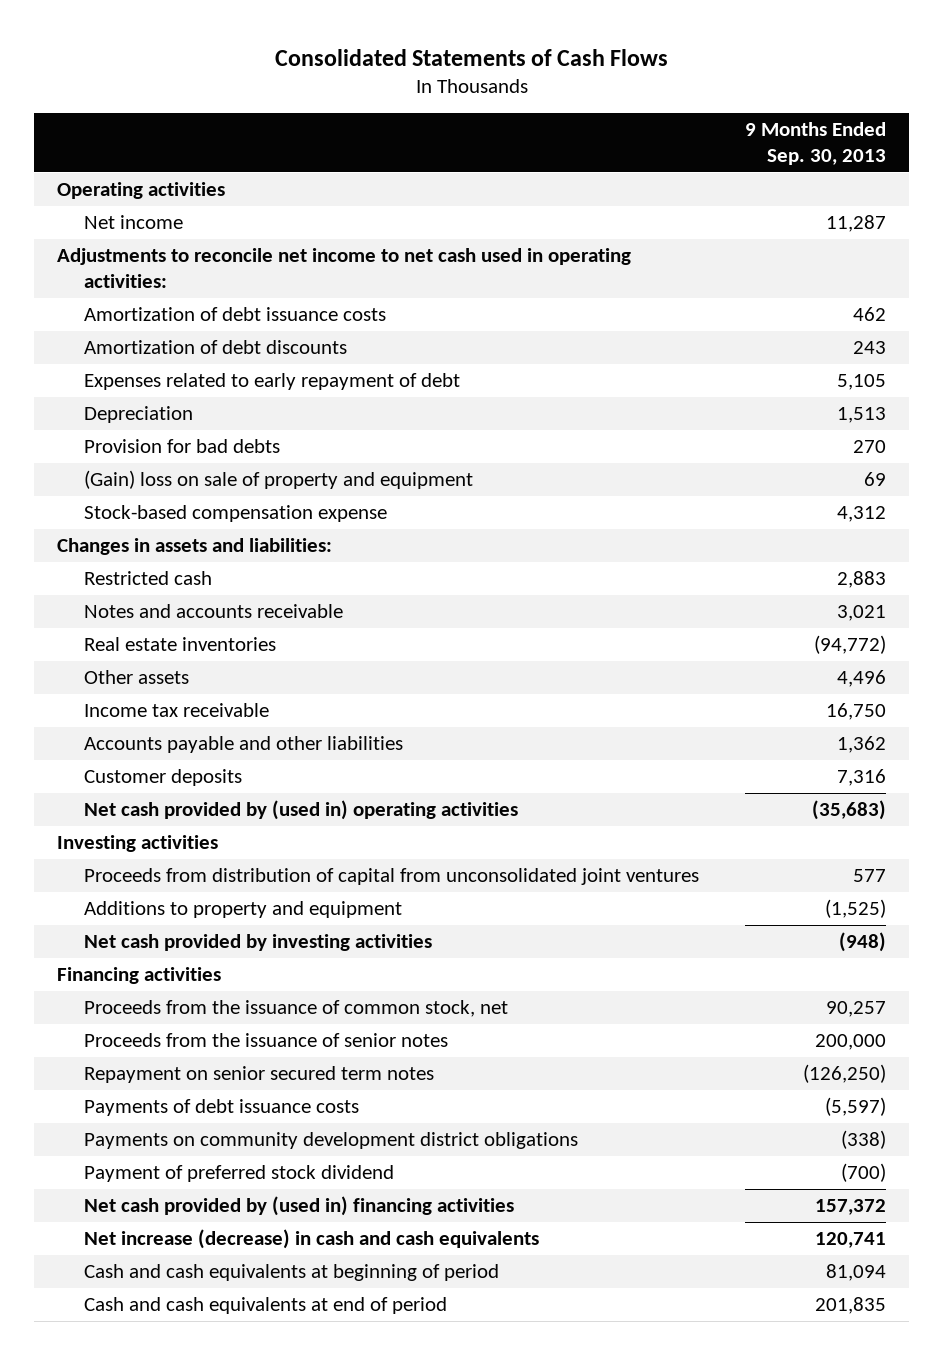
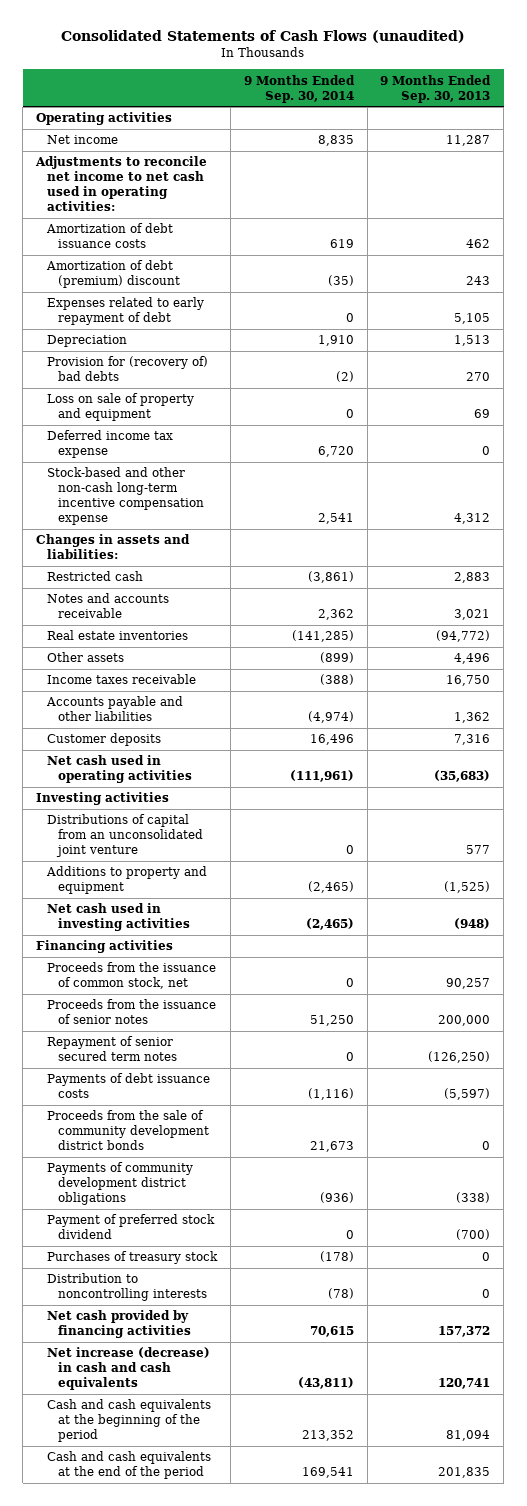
[274,48,668,66] Consolidated Statements of Cash Flows -> [61,30,466,44] Consolidated Statements of Cash Flows (unaudited)
none -> [243,74,355,103] 9 Months Ended Sep. 30, 2014
[83,339,347,354] Amortization of debt discounts -> [46,260,181,289] Amortization of debt (premium) discount
[83,438,280,453] Provision for bad debts -> [47,356,209,382] Provision for (recovery of) bad debts
[83,469,473,489] (Gain) loss on sale of property and equipment -> [47,393,195,422] Loss on sale of property and equipment
none -> [47,430,174,459] Deferred income tax expense
[83,504,387,522] Stock-based compensation expense -> [47,467,205,526] Stock-based and other non-cash long-term incentive compensation expense
[83,702,269,717] Income tax receivable -> [47,674,197,685] Income taxes receivable
[83,799,518,820] Net cash provided by (used in) operating activities -> [47,755,193,784] Net cash used in operating activities
[83,867,699,885] Proceeds from distribution of capital from unconsolidated joint ventures -> [47,814,204,858] Distributions of capital from an unconsolidated joint venture
[83,933,432,951] Net cash provided by investing activities -> [47,903,191,932] Net cash used in investing activities
[83,1065,434,1083] Repayment on senior secured term notes -> [47,1036,178,1062] Repayment of senior secured term notes
none -> [47,1110,210,1151] Proceeds from the sale of community development district bonds
[83,1131,578,1149] Payments on community development district obligations -> [47,1162,194,1206] Payments of community development district obligations
none -> [47,1251,219,1265] Purchases of treasury stock
none -> [47,1273,208,1302] Distribution to noncontrolling interests
[83,1195,514,1216] Net cash provided by (used in) financing activities -> [47,1310,192,1339] Net cash provided by financing activities
[83,1263,499,1281] Cash and cash equivalents at beginning of period -> [47,1399,212,1443] Cash and cash equivalents at the beginning of the period
[83,1296,447,1314] Cash and cash equivalents at end of period -> [47,1451,212,1480] Cash and cash equivalents at the end of the period

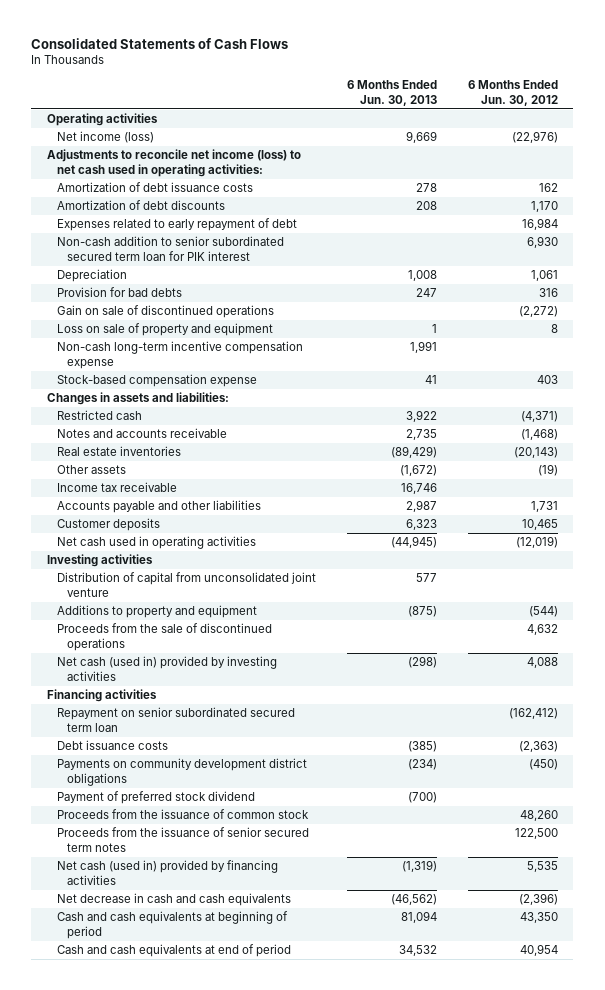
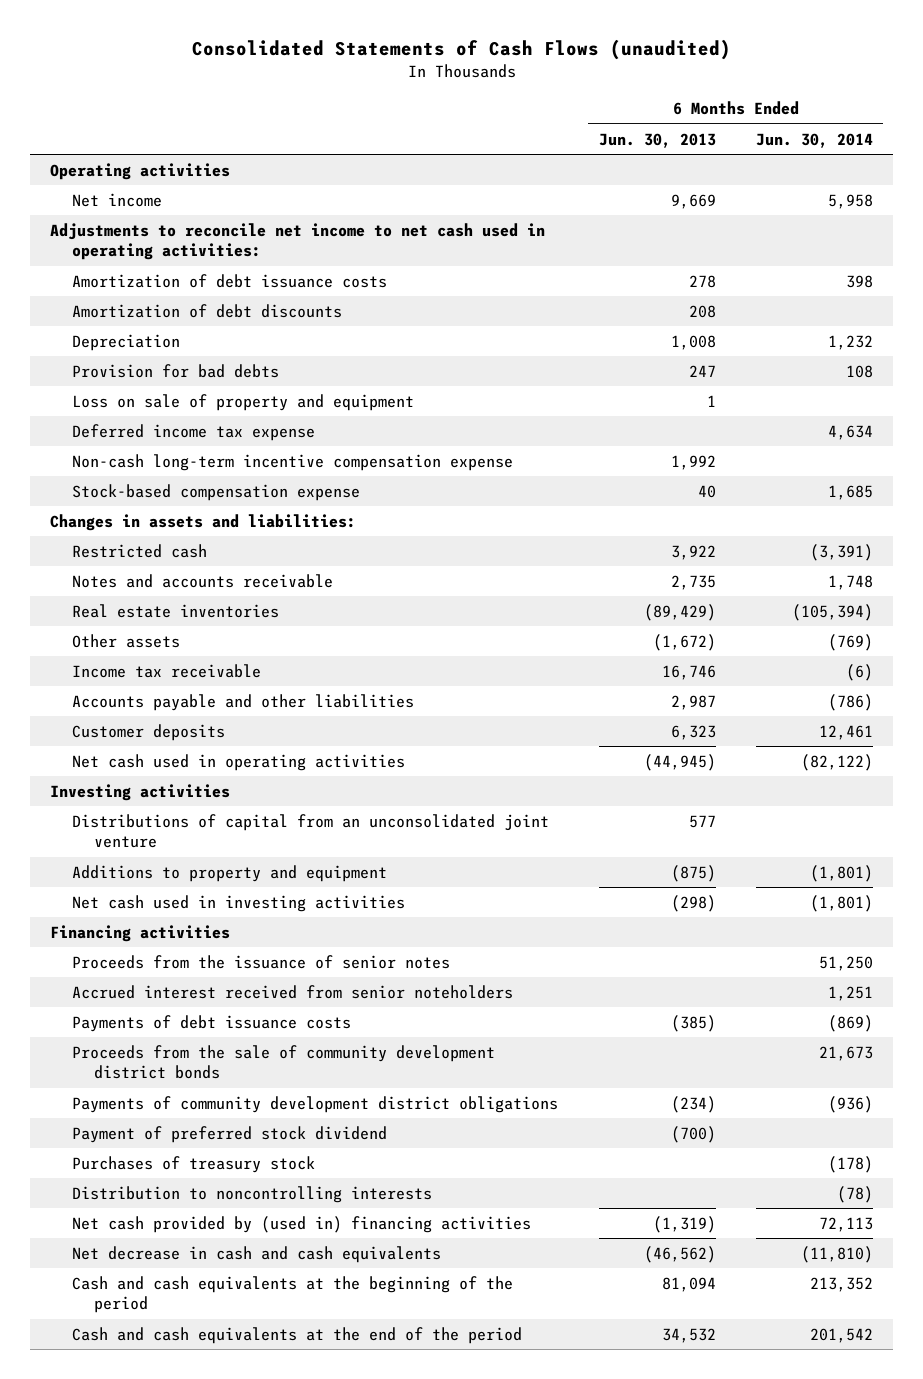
[31,38,289,50] Consolidated Statements of Cash Flows -> [191,39,731,61] Consolidated Statements of Cash Flows (unaudited)
[467,79,558,106] 6 Months Ended Jun. 30, 2012 -> none
none -> [755,132,873,148] Jun. 30, 2014
[56,131,154,144] Net income (loss) -> [72,192,163,207] Net income
[46,149,301,177] Adjustments to reconcile net income (loss) to net cash used in operating activities: -> [50,222,546,261] Adjustments to reconcile net income to net cash used in operating activities:
[56,218,297,232] Expenses related to early repayment of debt -> none
[56,236,284,261] Non-cash addition to senior subordinated secured term loan for PIK interest -> none
[56,305,274,319] Gain on sale of discontinued operations -> none
none -> [72,423,316,441] Deferred income tax expense
[409,341,437,354] 1,991 -> [670,454,716,470] 1,992
[424,375,437,385] 41 -> [697,484,716,498] 40
[56,572,316,597] Distribution of capital from unconsolidated joint venture -> [72,813,550,849] Distributions of capital from an unconsolidated joint venture
[56,623,272,651] Proceeds from the sale of discontinued operations -> none
[56,656,277,681] Net cash (used in) provided by investing activities -> [72,894,406,912] Net cash used in investing activities
[56,707,295,732] Repayment on senior subordinated secured term loan -> none
none -> [72,954,451,969] Proceeds from the issuance of senior notes
none -> [72,984,514,999] Accrued interest received from senior noteholders
[56,740,168,751] Debt issuance costs -> [72,1014,352,1032] Payments of debt issuance costs
none -> [72,1044,496,1080] Proceeds from the sale of community development district bonds
[56,758,307,786] Payments on community development district obligations -> [72,1095,559,1113] Payments of community development district obligations
[56,809,309,820] Proceeds from the issuance of common stock -> none
[56,827,309,852] Proceeds from the issuance of senior secured term notes -> none
none -> [72,1155,316,1173] Purchases of treasury stock
none -> [72,1185,433,1203] Distribution to noncontrolling interests
[56,860,278,885] Net cash (used in) provided by financing activities -> [72,1215,532,1233] Net cash provided by (used in) financing activities
[56,911,288,939] Cash and cash equivalents at beginning of period -> [72,1275,514,1314] Cash and cash equivalents at the beginning of the period
[56,944,291,958] Cash and cash equivalents at end of period -> [72,1326,523,1344] Cash and cash equivalents at the end of the period

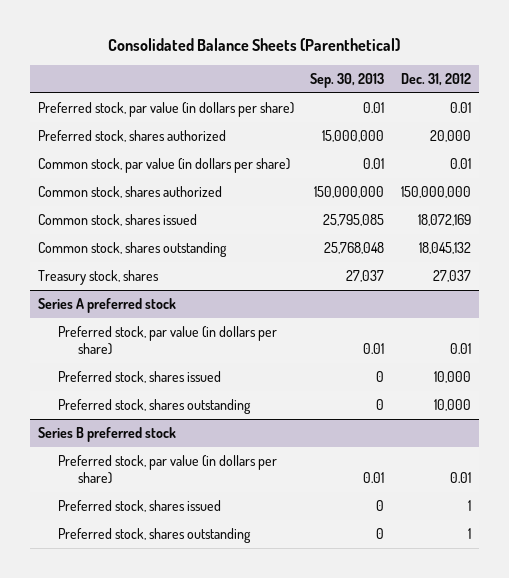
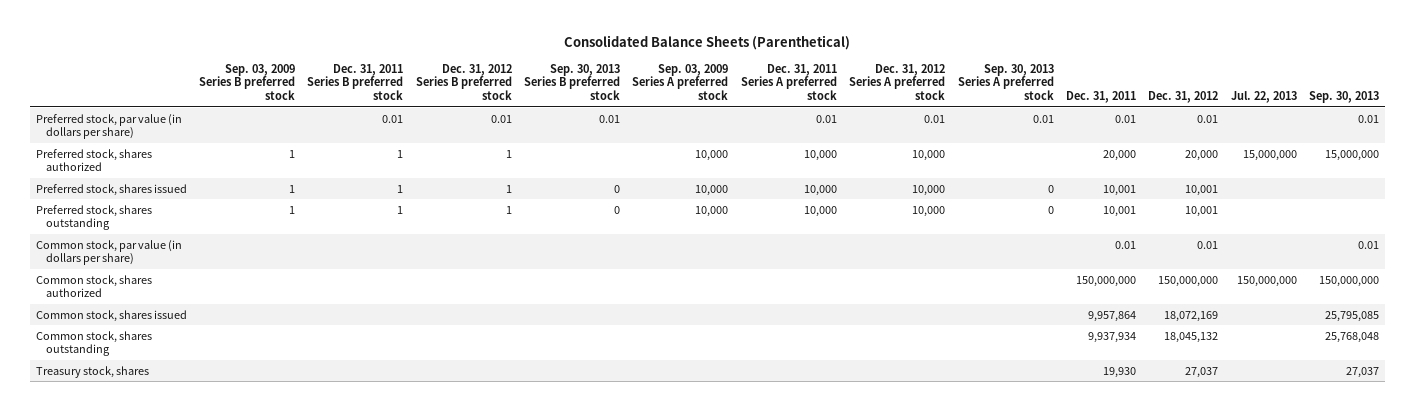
none -> [199,63,296,101] Sep. 03, 2009 Series B preferred stock
none -> [307,63,404,101] Dec. 31, 2011 Series B preferred stock
none -> [415,63,512,101] Dec. 31, 2012 Series B preferred stock
none -> [524,63,621,101] Sep. 30, 2013 Series B preferred stock
none -> [632,63,729,101] Sep. 03, 2009 Series A preferred stock
none -> [740,63,837,101] Dec. 31, 2011 Series A preferred stock
none -> [849,63,946,101] Dec. 31, 2012 Series A preferred stock
none -> [957,63,1054,101] Sep. 30, 2013 Series A preferred stock
none -> [1065,91,1136,104] Dec. 31, 2011
none -> [1230,91,1297,104] Jul. 22, 2013
none -> [35,183,187,196] Preferred stock, shares issued
none -> [35,204,152,231] Preferred stock, shares outstanding
[37,297,176,313] Series A preferred stock -> none
[57,325,277,356] Preferred stock, par value (in dollars per share) -> none
[57,370,221,383] Preferred stock, shares issued -> none
[57,398,251,414] Preferred stock, shares outstanding -> none
[37,426,176,442] Series B preferred stock -> none
[57,454,277,485] Preferred stock, par value (in dollars per share) -> none
[57,499,221,512] Preferred stock, shares issued -> none
[57,527,251,543] Preferred stock, shares outstanding -> none

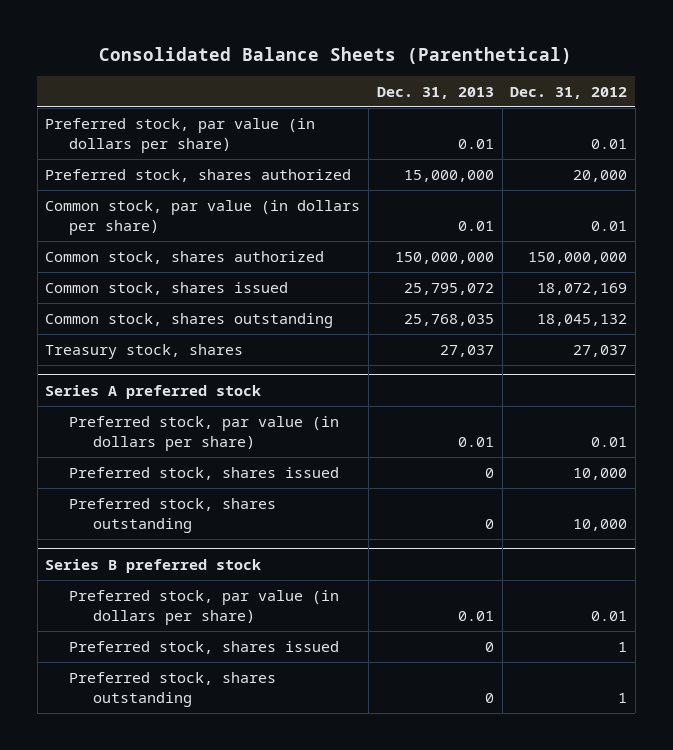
[199,63,296,101] Sep. 03, 2009 Series B preferred stock -> none
[307,63,404,101] Dec. 31, 2011 Series B preferred stock -> none
[415,63,512,101] Dec. 31, 2012 Series B preferred stock -> none
[524,63,621,101] Sep. 30, 2013 Series B preferred stock -> none
[632,63,729,101] Sep. 03, 2009 Series A preferred stock -> none
[740,63,837,101] Dec. 31, 2011 Series A preferred stock -> none
[849,63,946,101] Dec. 31, 2012 Series A preferred stock -> none
[957,63,1054,101] Sep. 30, 2013 Series A preferred stock -> none
[1065,91,1136,104] Dec. 31, 2011 -> none
[1230,91,1297,104] Jul. 22, 2013 -> none
[1308,91,1379,104] Sep. 30, 2013 -> none
none -> [376,86,494,99] Dec. 31, 2013
[35,183,187,196] Preferred stock, shares issued -> none
[35,204,152,231] Preferred stock, shares outstanding -> none
none -> [45,384,262,399] Series A preferred stock
none -> [68,415,339,451] Preferred stock, par value (in dollars per share)
none -> [68,466,339,480] Preferred stock, shares issued
none -> [68,497,276,533] Preferred stock, shares outstanding
none -> [45,558,262,573] Series B preferred stock
none -> [68,589,339,625] Preferred stock, par value (in dollars per share)
none -> [68,640,339,654] Preferred stock, shares issued
none -> [68,671,276,707] Preferred stock, shares outstanding

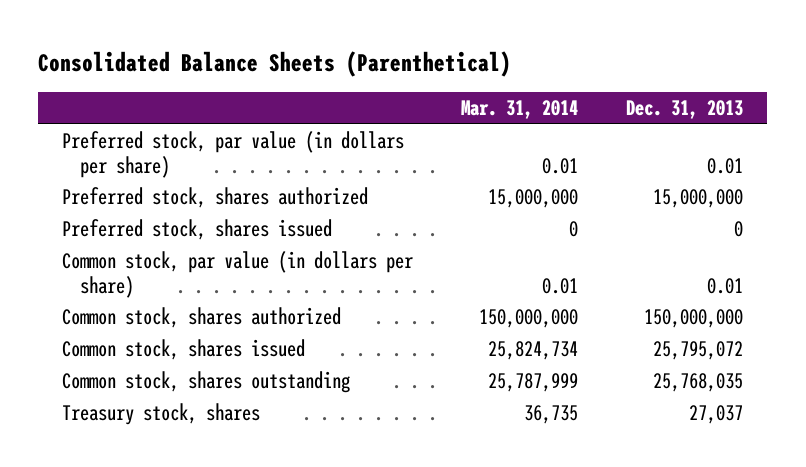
[510,86,628,99] Dec. 31, 2012 -> none
none -> [461,99,579,119] Mar. 31, 2014
none -> [62,219,333,241] Preferred stock, shares issued
[45,384,262,399] Series A preferred stock -> none
[68,415,339,451] Preferred stock, par value (in dollars per share) -> none
[68,466,339,480] Preferred stock, shares issued -> none
[68,497,276,533] Preferred stock, shares outstanding -> none
[45,558,262,573] Series B preferred stock -> none
[68,589,339,625] Preferred stock, par value (in dollars per share) -> none
[68,640,339,654] Preferred stock, shares issued -> none
[68,671,276,707] Preferred stock, shares outstanding -> none

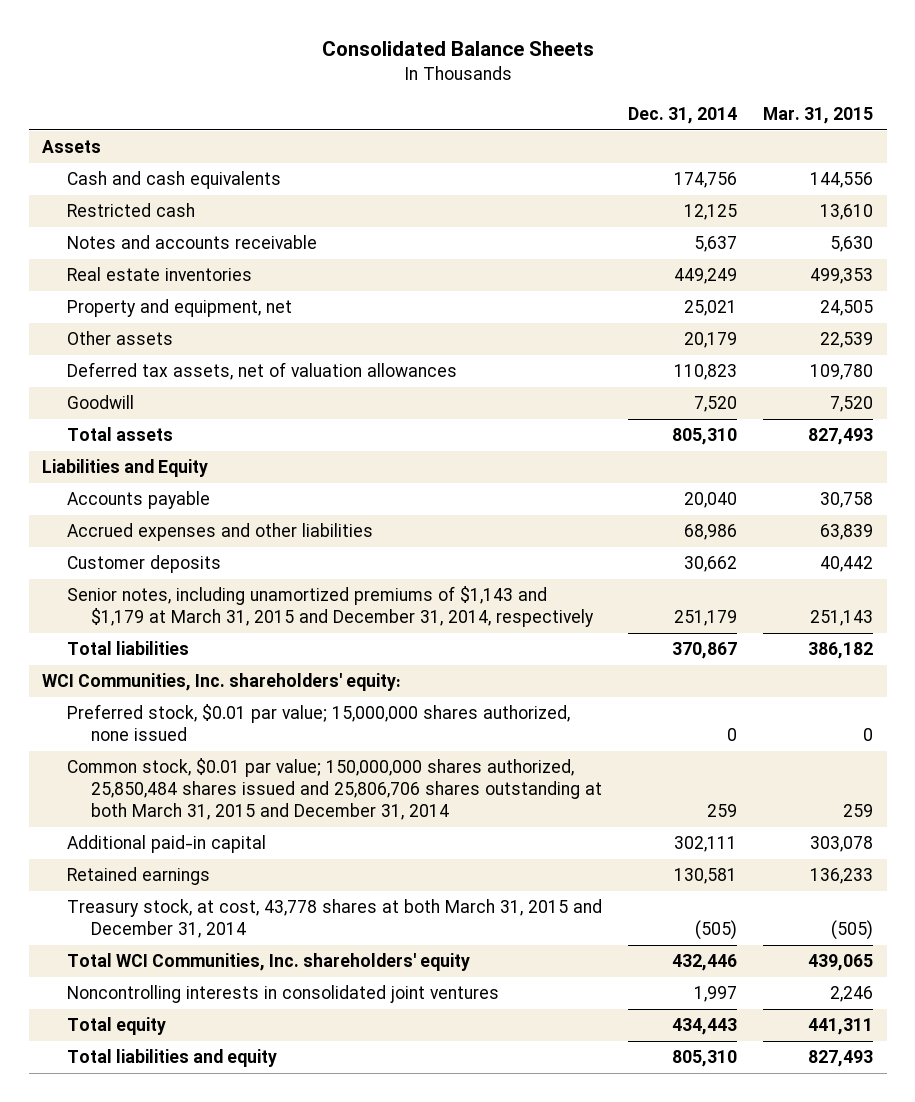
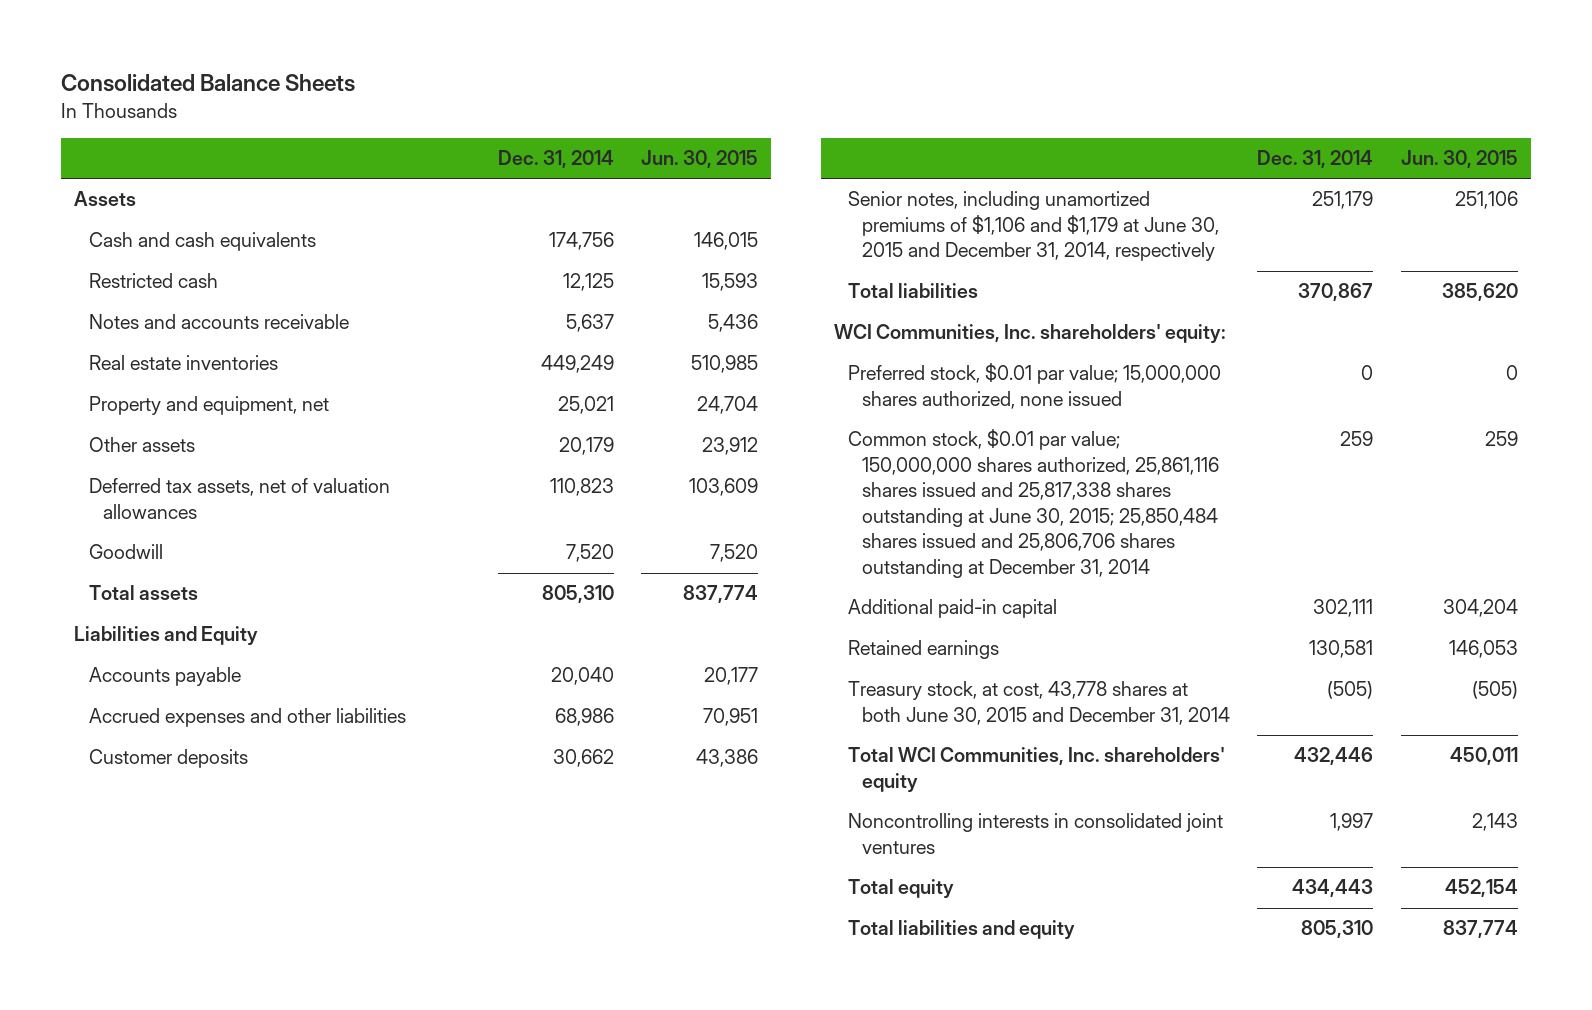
[763,106,874,124] Mar. 31, 2015 -> none
none -> [640,149,758,168] Jun. 30, 2015
[66,586,595,628] Senior notes, including unamortized premiums of $1,143 and $1,179 at March 31, 2015 and December 31, 2014, respectively -> [848,191,1220,262] Senior notes, including unamortized premiums of $1,106 and $1,179 at June 30, 2015 and December 31, 2014, respectively
[66,758,603,821] Common stock, $0.01 par value; 150,000,000 shares authorized, 25,850,484 shares issued and 25,806,706 shares outstanding at both March 31, 2015 and December 31, 2014 -> [848,429,1220,578] Common stock, $0.01 par value; 150,000,000 shares authorized, 25,861,116 shares issued and 25,817,338 shares outstanding at June 30, 2015; 25,850,484 shares issued and 25,806,706 shares outstanding at December 31, 2014
[66,899,602,939] Treasury stock, at cost, 43,778 shares at both March 31, 2015 and December 31, 2014 -> [848,681,1231,725] Treasury stock, at cost, 43,778 shares at both June 30, 2015 and December 31, 2014

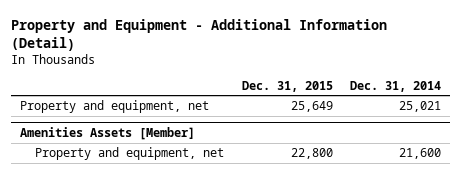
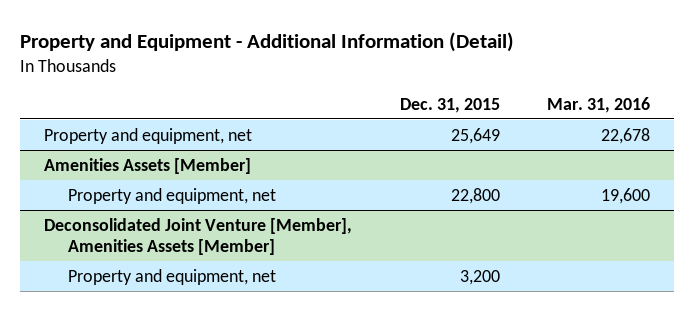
[350,80,442,92] Dec. 31, 2014 -> none
none -> [547,96,651,113] Mar. 31, 2016
none -> [44,217,353,255] Deconsolidated Joint Venture [Member], Amenities Assets [Member]
none -> [68,268,277,285] Property and equipment, net

